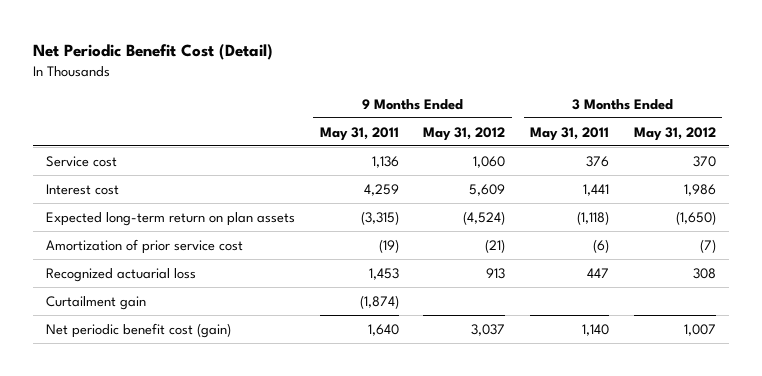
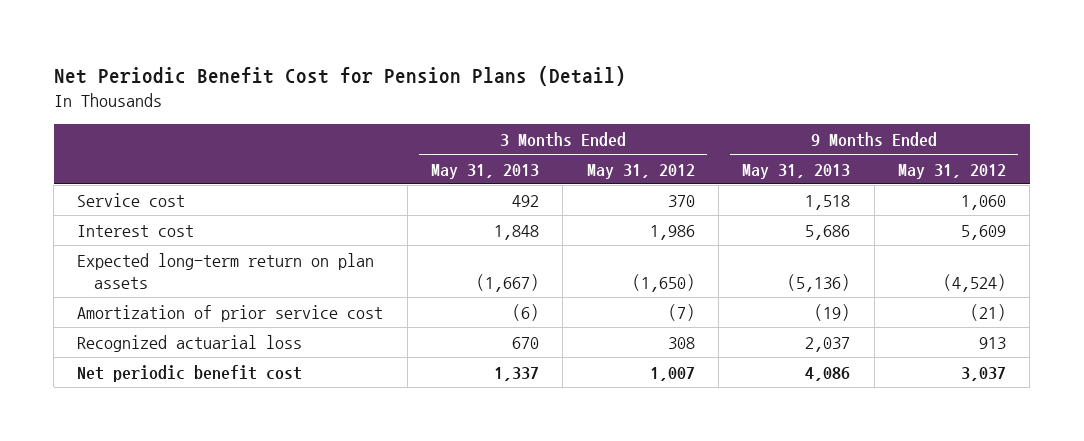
[33,43,274,60] Net Periodic Benefit Cost (Detail) -> [53,65,626,86] Net Periodic Benefit Cost for Pension Plans (Detail)
[319,126,399,141] May 31, 2011 -> none
[530,126,610,141] May 31, 2011 -> none
none -> [431,163,540,179] May 31, 2013
none -> [742,163,851,179] May 31, 2013
[45,295,146,310] Curtailment gain -> none
[45,322,231,338] Net periodic benefit cost (gain) -> [77,364,303,382] Net periodic benefit cost

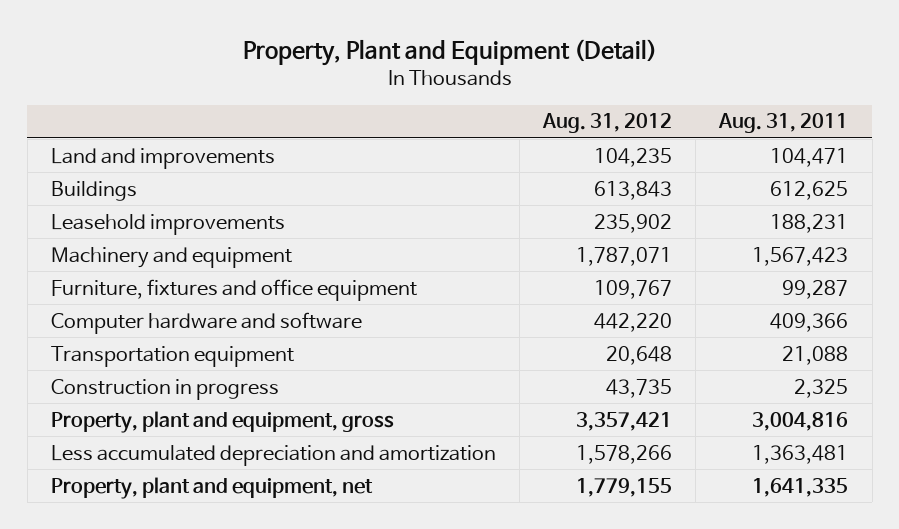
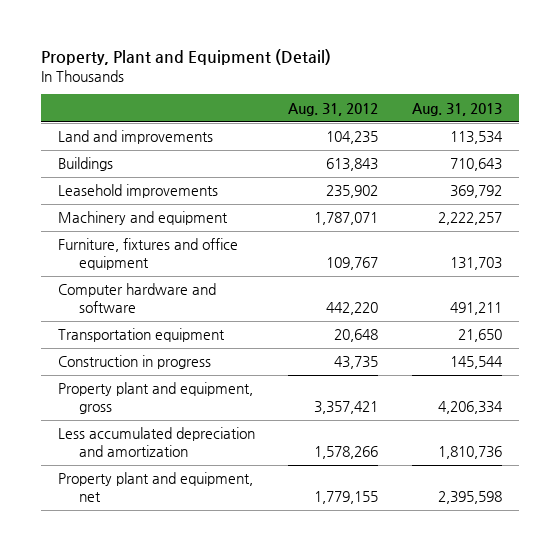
[718,113,849,134] Aug. 31, 2011 -> none
none -> [412,102,503,116] Aug. 31, 2013
[50,410,394,433] Property, plant and equipment, gross -> [57,382,253,415] Property plant and equipment, gross
[50,476,373,499] Property, plant and equipment, net -> [57,472,253,503] Property plant and equipment, net

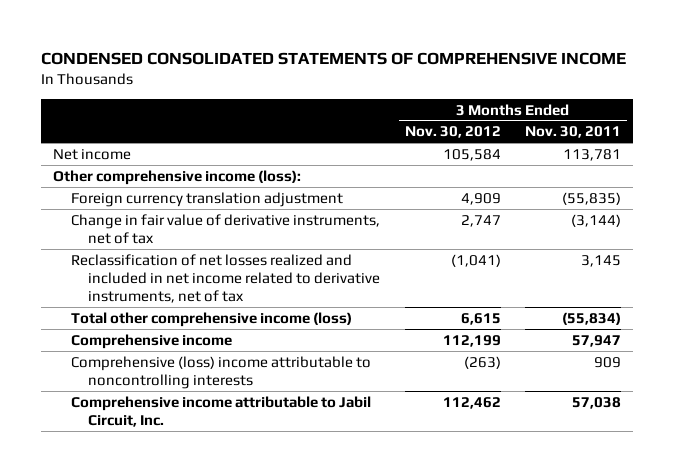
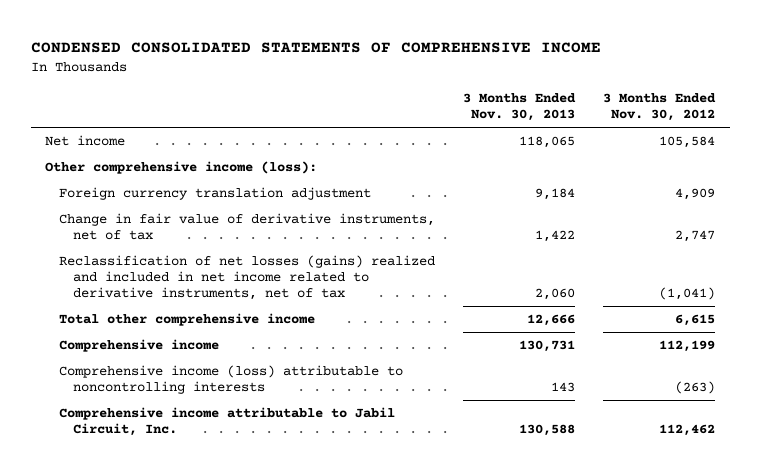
[524,126,621,139] Nov. 30, 2011 -> none
none -> [463,93,577,122] 3 Months Ended Nov. 30, 2013
[70,253,381,303] Reclassification of net losses realized and included in net income related to derivative instruments, net of tax -> [58,255,435,301] Reclassification of net losses (gains) realized and included in net income related to derivative instruments, net of tax
[70,311,352,327] Total other comprehensive income (loss) -> [58,313,315,327] Total other comprehensive income
[70,355,371,389] Comprehensive (loss) income attributable to noncontrolling interests -> [58,365,403,395] Comprehensive income (loss) attributable to noncontrolling interests

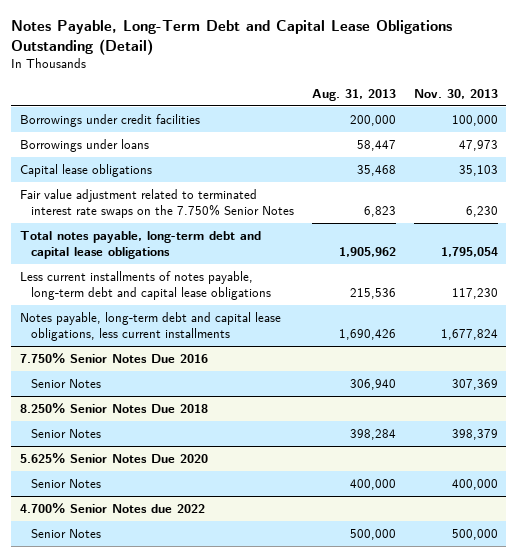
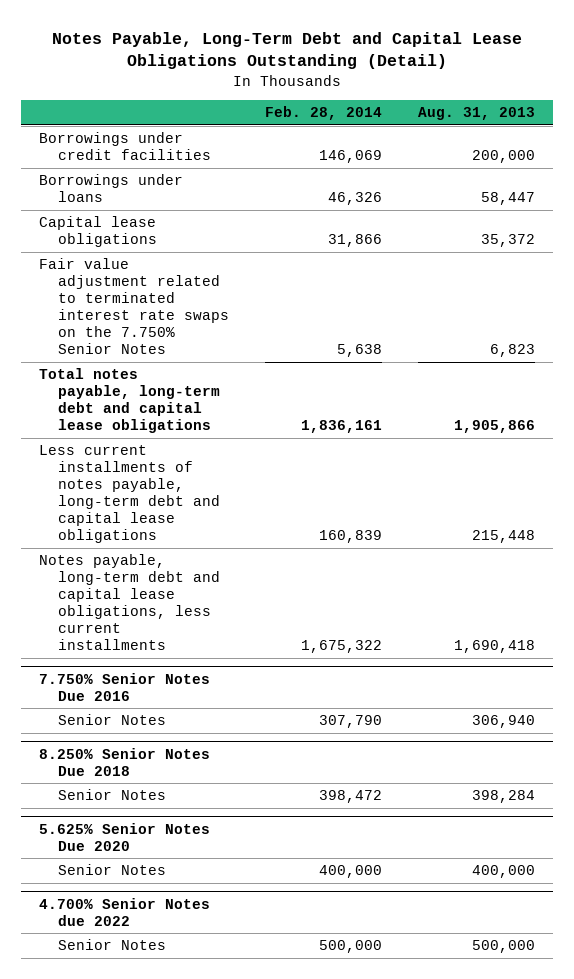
[413,88,498,99] Nov. 30, 2013 -> none
none -> [264,106,382,121] Feb. 28, 2014
[356,165,396,177] 35,468 -> [481,234,536,248] 35,372
[338,246,396,257] 1,905,962 -> [454,420,536,434] 1,905,866
[349,287,396,299] 215,536 -> [472,530,536,544] 215,448
[338,328,396,340] 1,690,426 -> [454,640,536,654] 1,690,418

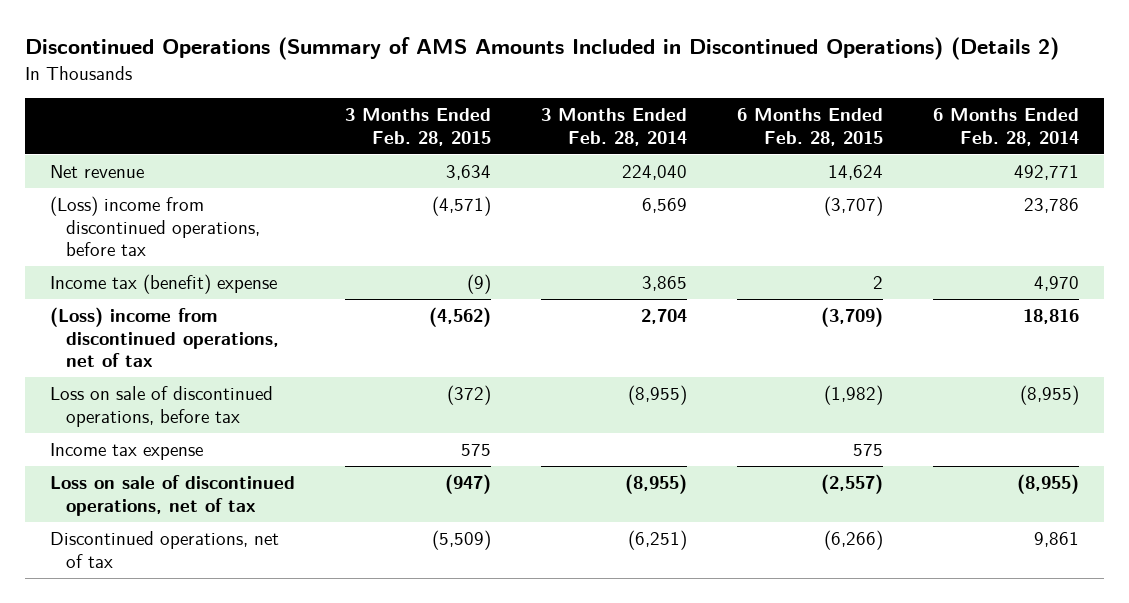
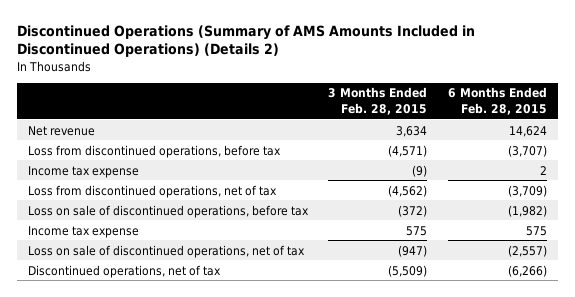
[540,108,687,147] 3 Months Ended Feb. 28, 2014 -> none
[932,108,1079,147] 6 Months Ended Feb. 28, 2014 -> none
[49,196,260,257] (Loss) income from discontinued operations, before tax -> [27,144,281,158] Loss from discontinued operations, before tax
[49,274,277,295] Income tax (benefit) expense -> [27,165,139,178] Income tax expense
[49,307,279,368] (Loss) income from discontinued operations, net of tax -> [27,184,277,198] Loss from discontinued operations, net of tax

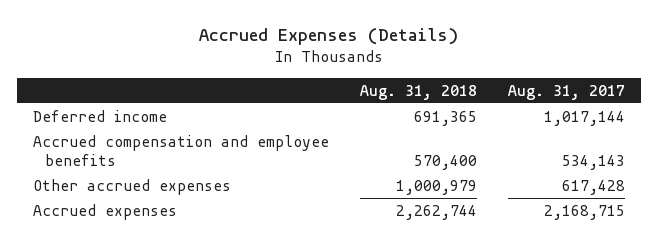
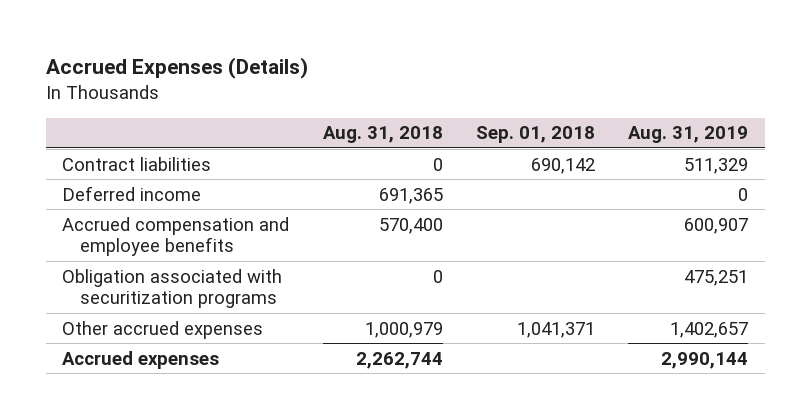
[508,84,626,100] Aug. 31, 2017 -> none
none -> [475,126,595,144] Sep. 01, 2018
none -> [627,126,748,144] Aug. 31, 2019
none -> [62,156,212,171] Contract liabilities
none -> [62,268,283,309] Obligation associated with securitization programs

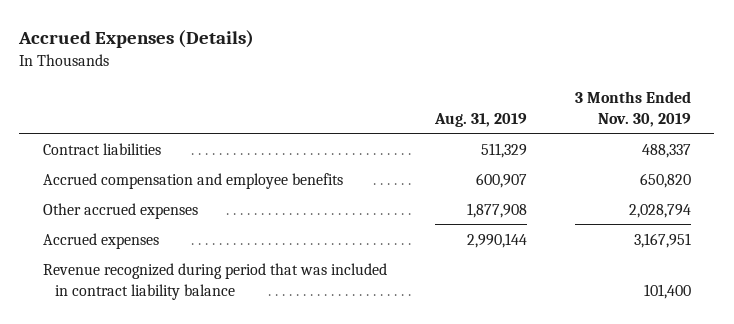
[322,126,443,144] Aug. 31, 2018 -> none
[475,126,595,144] Sep. 01, 2018 -> none
none -> [574,90,691,127] 3 Months Ended Nov. 30, 2019
[62,185,202,201] Deferred income -> none
[62,268,283,309] Obligation associated with securitization programs -> none
[669,321,748,338] 1,402,657 -> [466,202,527,218] 1,877,908
none -> [43,262,388,300] Revenue recognized during period that was included in contract liability balance

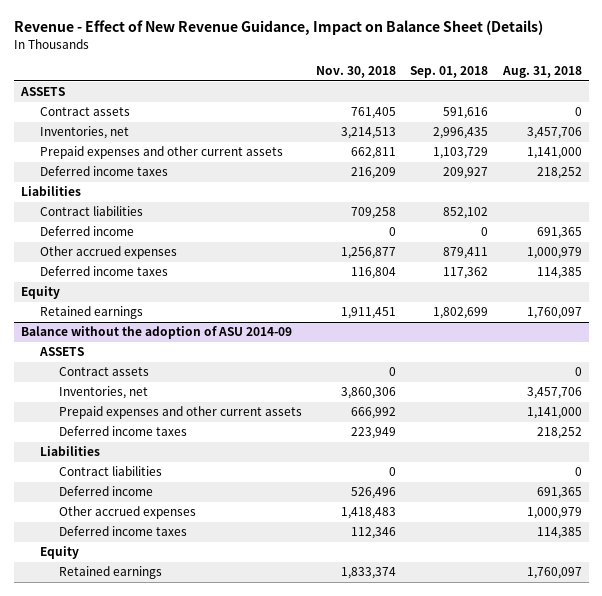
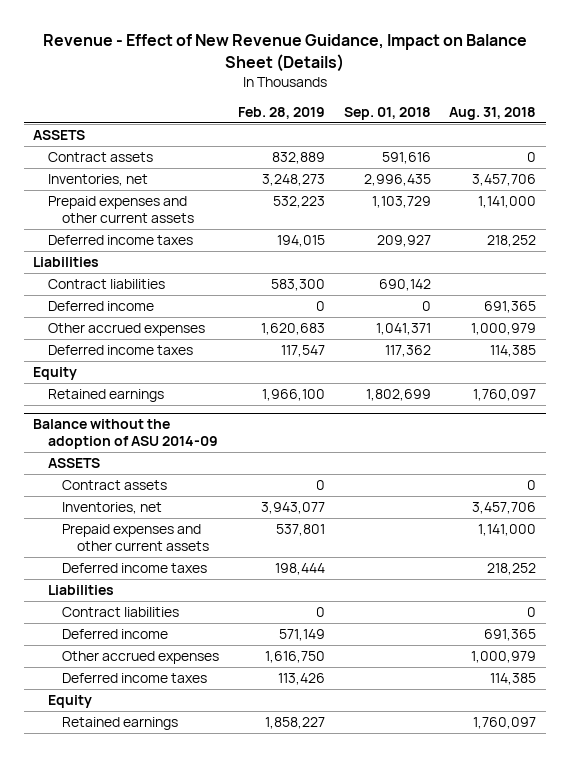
[316,66,397,79] Nov. 30, 2018 -> none
none -> [238,106,326,119] Feb. 28, 2019
[443,207,489,220] 852,102 -> [378,279,431,292] 690,142
[443,247,489,260] 879,411 -> [375,323,431,336] 1,041,371

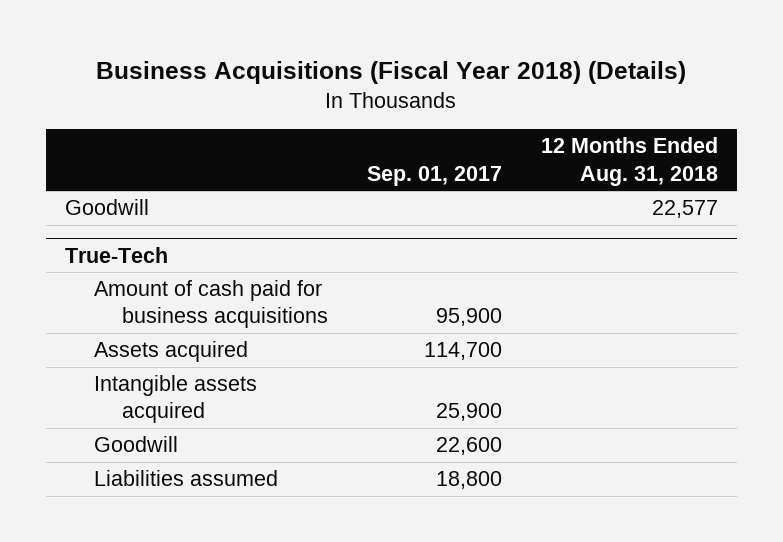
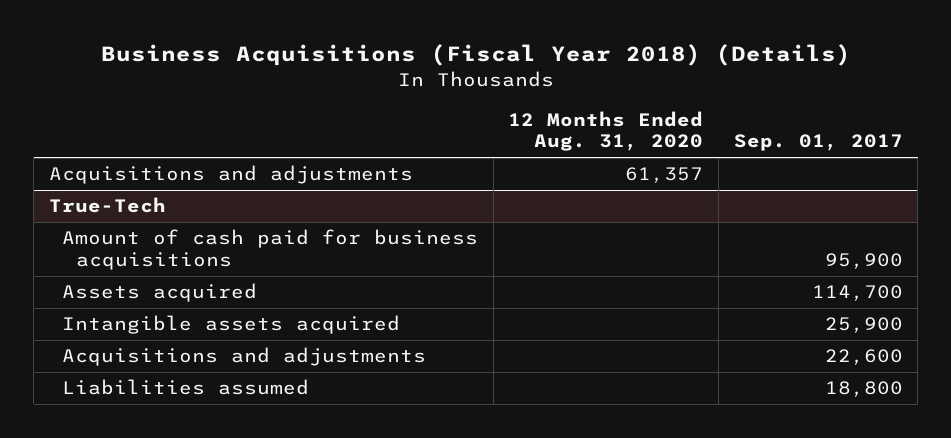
[540,137,718,186] 12 Months Ended Aug. 31, 2018 -> none
none -> [508,111,704,152] 12 Months Ended Aug. 31, 2020
[64,199,149,216] Goodwill -> [48,165,413,185] Acquisitions and adjustments
[93,436,178,453] Goodwill -> [62,347,427,367] Acquisitions and adjustments

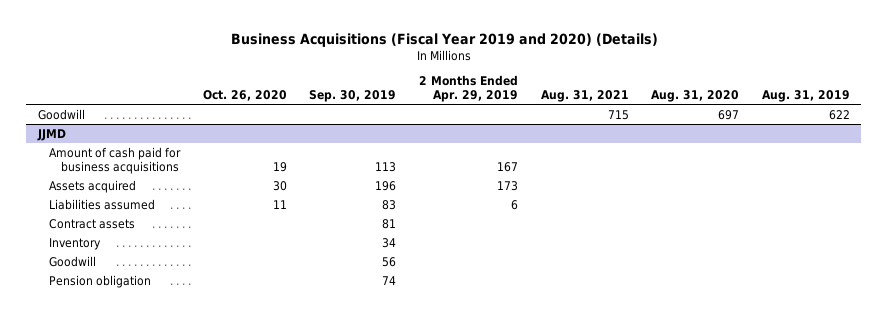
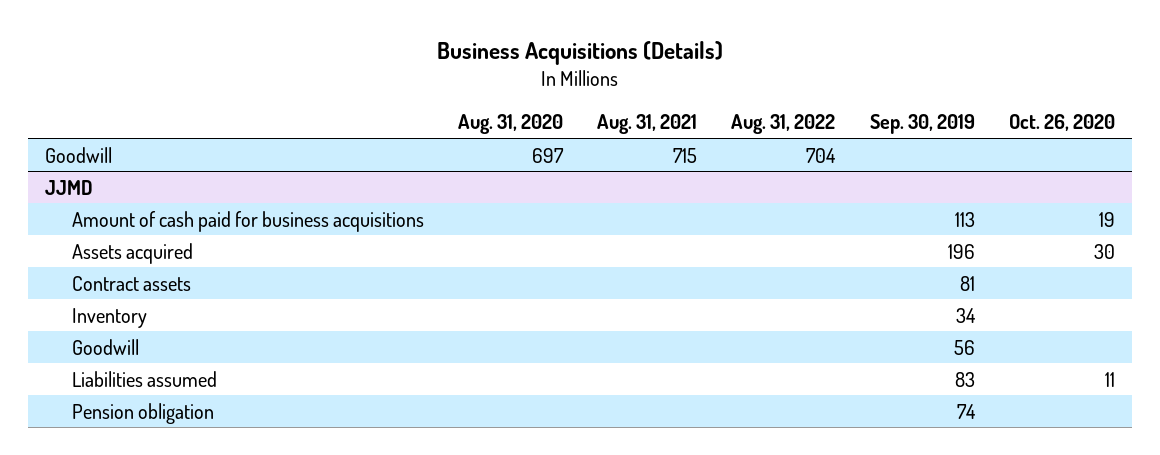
[230,33,658,48] Business Acquisitions (Fiscal Year 2019 and 2020) (Details) -> [437,40,724,65] Business Acquisitions (Details)
[419,74,519,103] 2 Months Ended Apr. 29, 2019 -> none
[762,90,851,103] Aug. 31, 2019 -> none
none -> [731,114,836,135] Aug. 31, 2022
[49,198,156,210] Liabilities assumed -> [71,370,217,387] Liabilities assumed

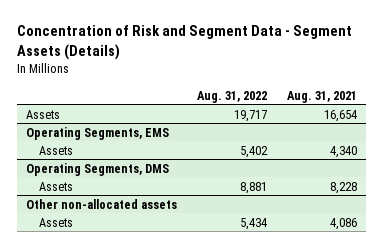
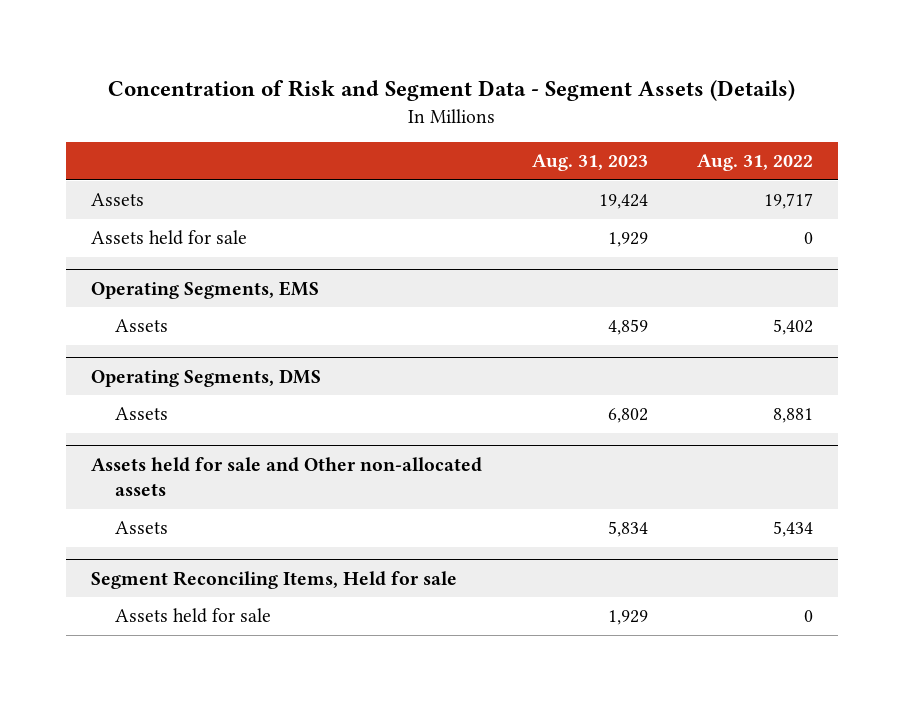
[286,90,357,103] Aug. 31, 2021 -> none
none -> [531,154,648,172] Aug. 31, 2023
none -> [90,230,247,246] Assets held for sale
[26,198,178,209] Other non-allocated assets -> [90,456,482,497] Assets held for sale and Other non-allocated assets
none -> [90,570,457,589] Segment Reconciling Items, Held for sale
none -> [115,608,272,624] Assets held for sale

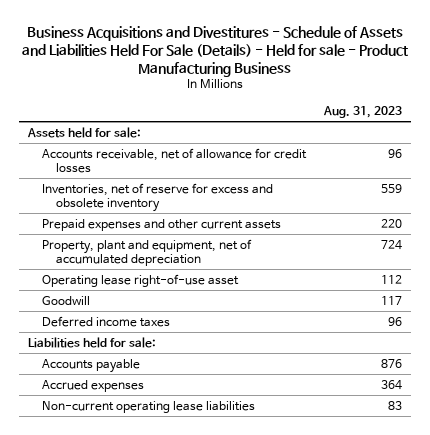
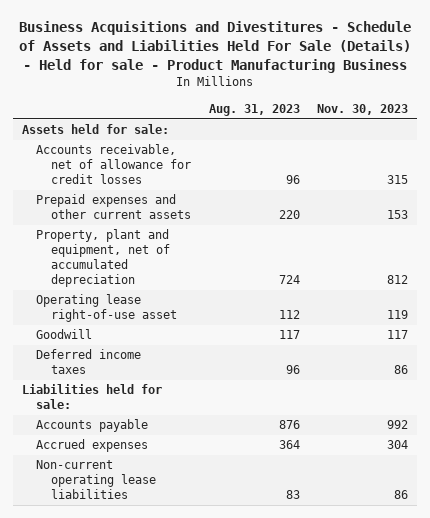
none -> [317,103,409,115] Nov. 30, 2023
[41,182,273,212] Inventories, net of reserve for excess and obsolete inventory -> none

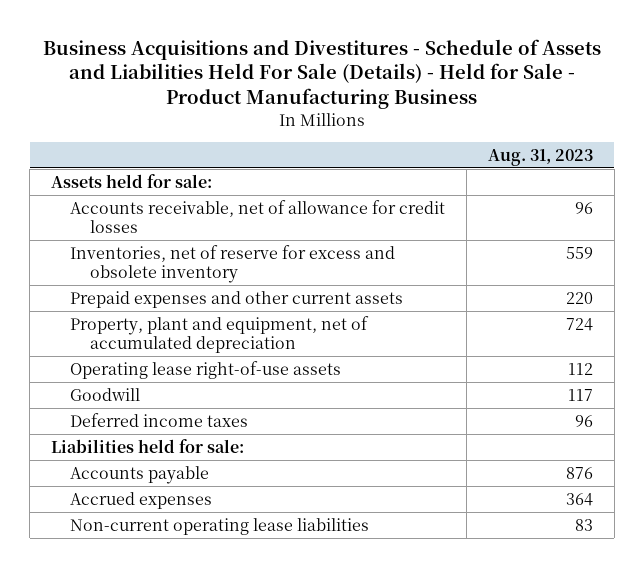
[18,20,411,73] Business Acquisitions and Divestitures - Schedule of Assets and Liabilities Held For Sale (Details) - Held for sale - Product Manufacturing Business -> [43,38,602,110] Business Acquisitions and Divestitures - Schedule of Assets and Liabilities Held For Sale (Details) - Held for Sale - Product Manufacturing Business
[317,103,409,115] Nov. 30, 2023 -> none
none -> [70,244,396,283] Inventories, net of reserve for excess and obsolete inventory
[36,294,178,323] Operating lease right-of-use asset -> [70,360,342,379] Operating lease right-of-use assets

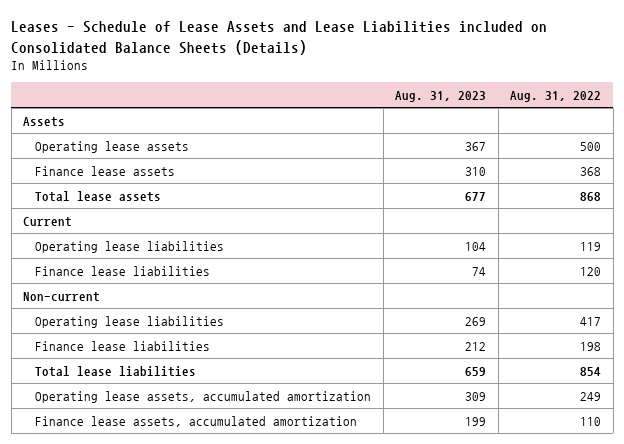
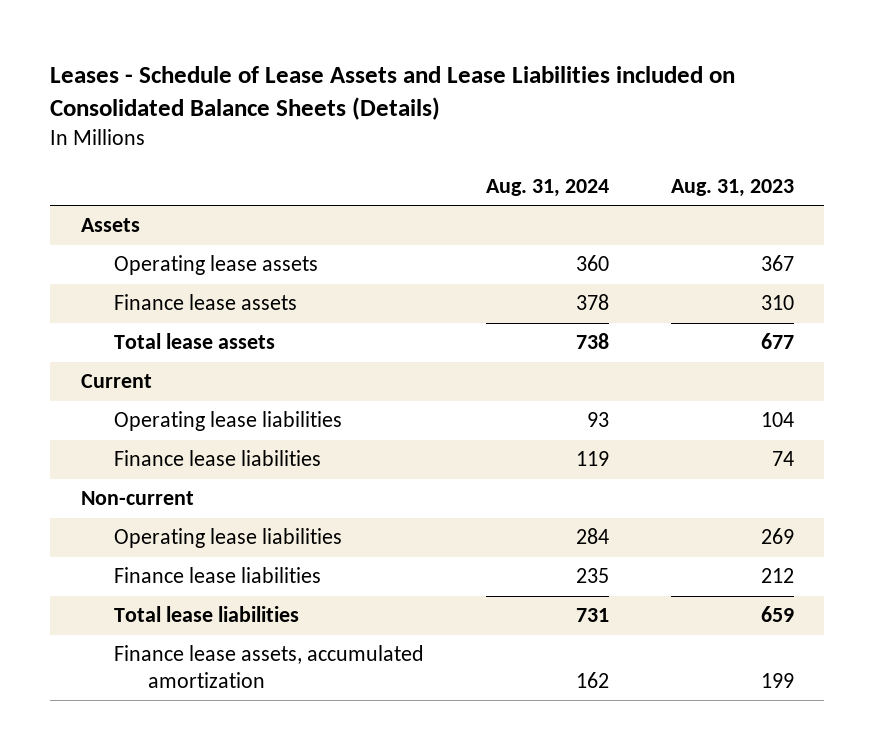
[510,90,602,102] Aug. 31, 2022 -> none
none -> [485,178,609,197] Aug. 31, 2024
[35,390,372,403] Operating lease assets, accumulated amortization -> none

